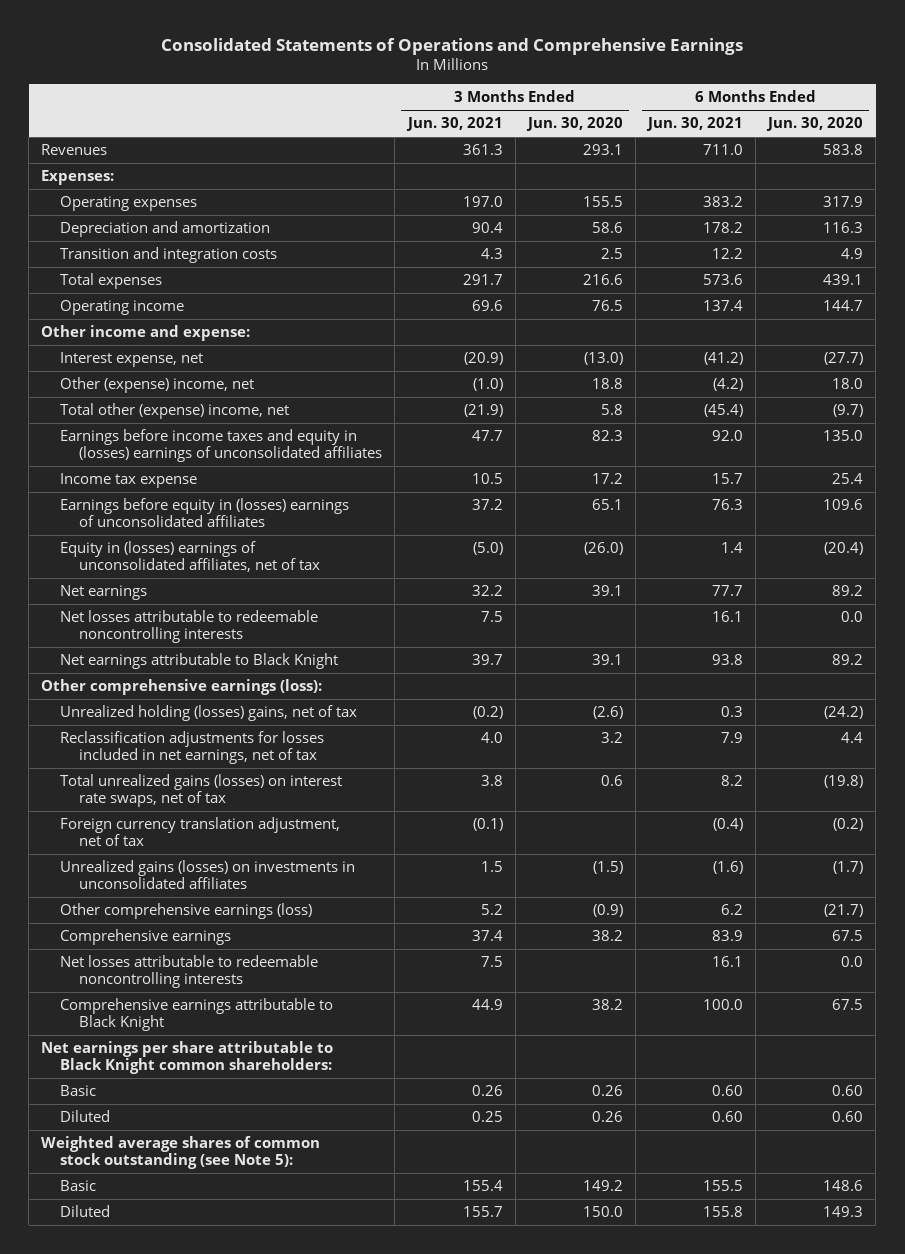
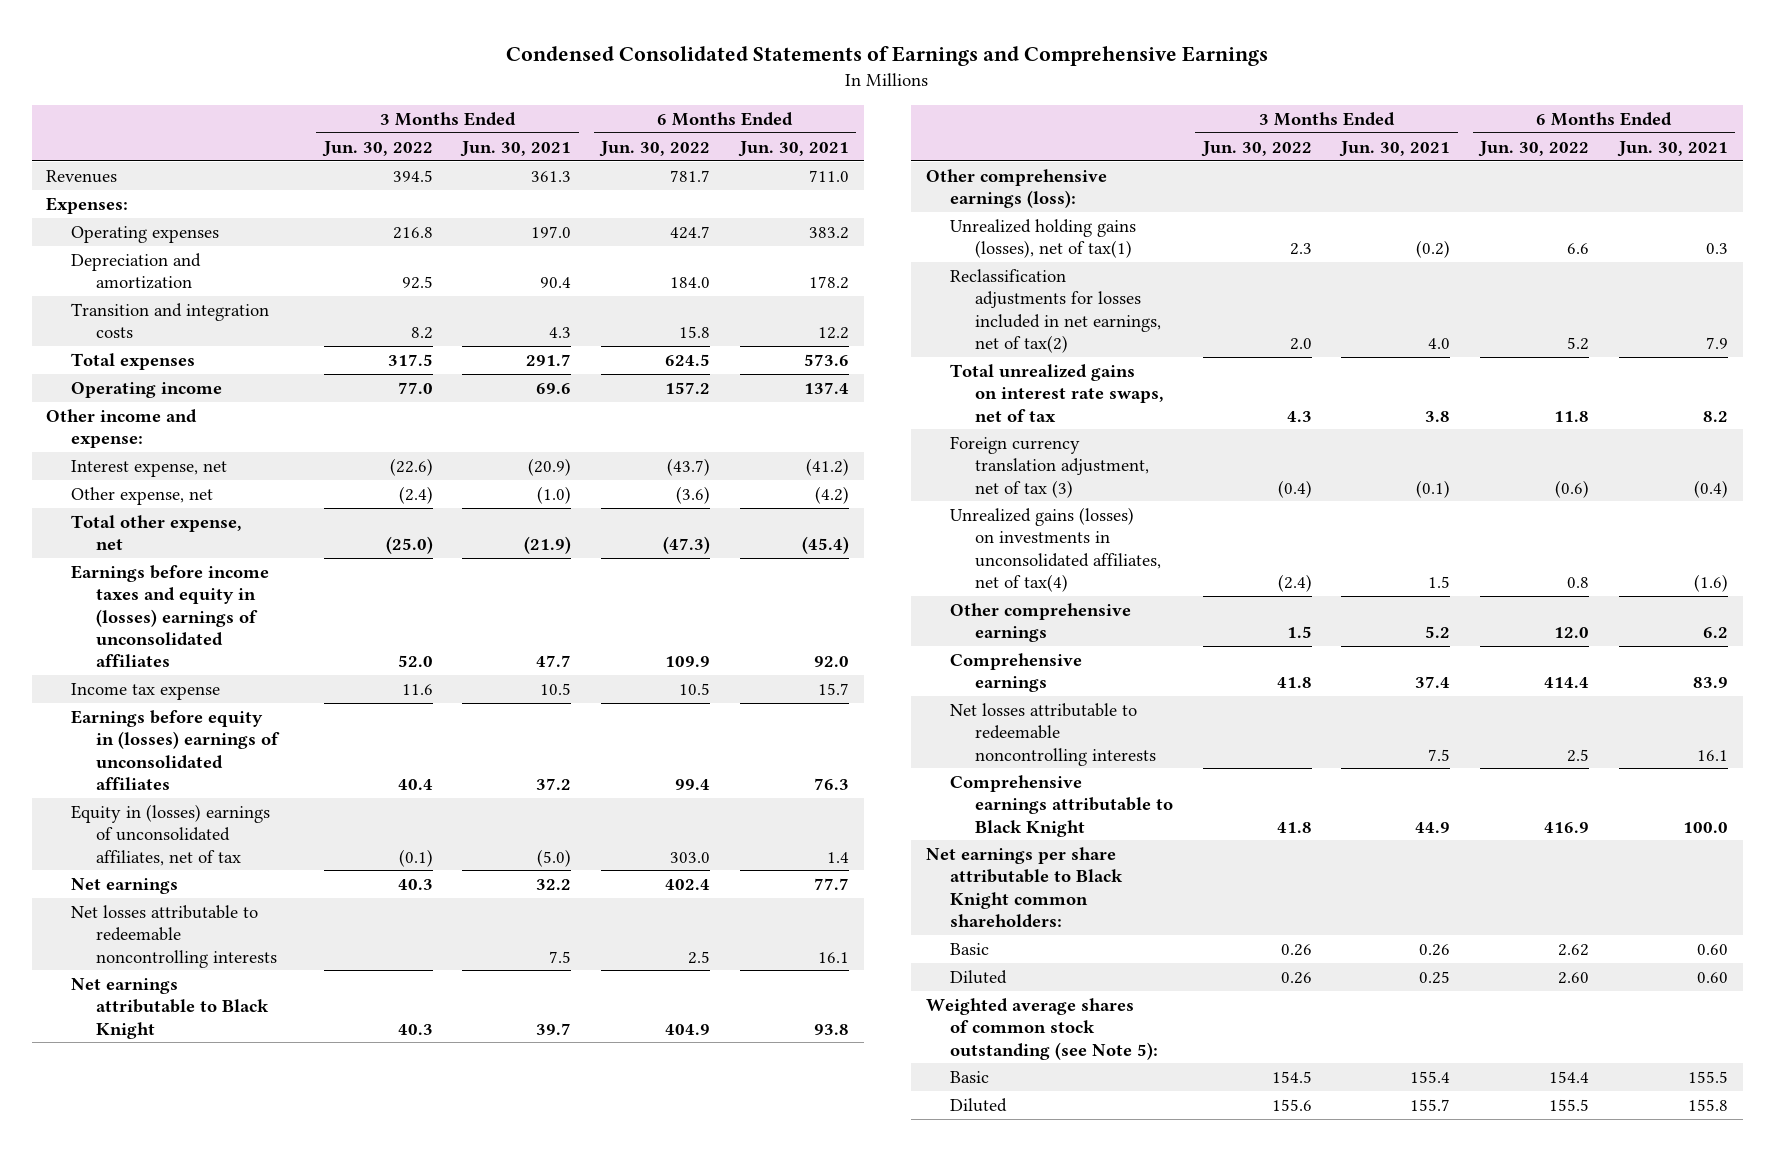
[161,37,744,55] Consolidated Statements of Operations and Comprehensive Earnings -> [506,45,1269,66] Condensed Consolidated Statements of Earnings and Comprehensive Earnings
[525,117,623,132] Jun. 30, 2020 -> none
[766,117,864,132] Jun. 30, 2020 -> none
none -> [321,140,433,157] Jun. 30, 2022
none -> [599,140,711,157] Jun. 30, 2022
[60,376,255,393] Other (expense) income, net -> [71,487,214,506] Other expense, net
[60,402,290,419] Total other (expense) income, net -> [71,515,243,551] Total other expense, net
[60,704,358,721] Unrealized holding (losses) gains, net of tax -> [950,219,1137,259] Unrealized holding gains (losses), net of tax(1)
[60,730,325,765] Reclassification adjustments for losses included in net earnings, net of tax -> [950,269,1161,353] Reclassification adjustments for losses included in net earnings, net of tax(2)
[60,773,343,808] Total unrealized gains (losses) on interest rate swaps, net of tax -> [950,364,1164,422] Total unrealized gains on interest rate swaps, net of tax
[60,816,341,847] Foreign currency translation adjustment, net of tax -> [950,436,1149,498] Foreign currency translation adjustment, net of tax (3)
[60,859,356,890] Unrealized gains (losses) on investments in unconsolidated affiliates -> [950,507,1161,592] Unrealized gains (losses) on investments in unconsolidated affiliates, net of tax(4)
[60,902,313,919] Other comprehensive earnings (loss) -> [950,603,1132,643] Other comprehensive earnings

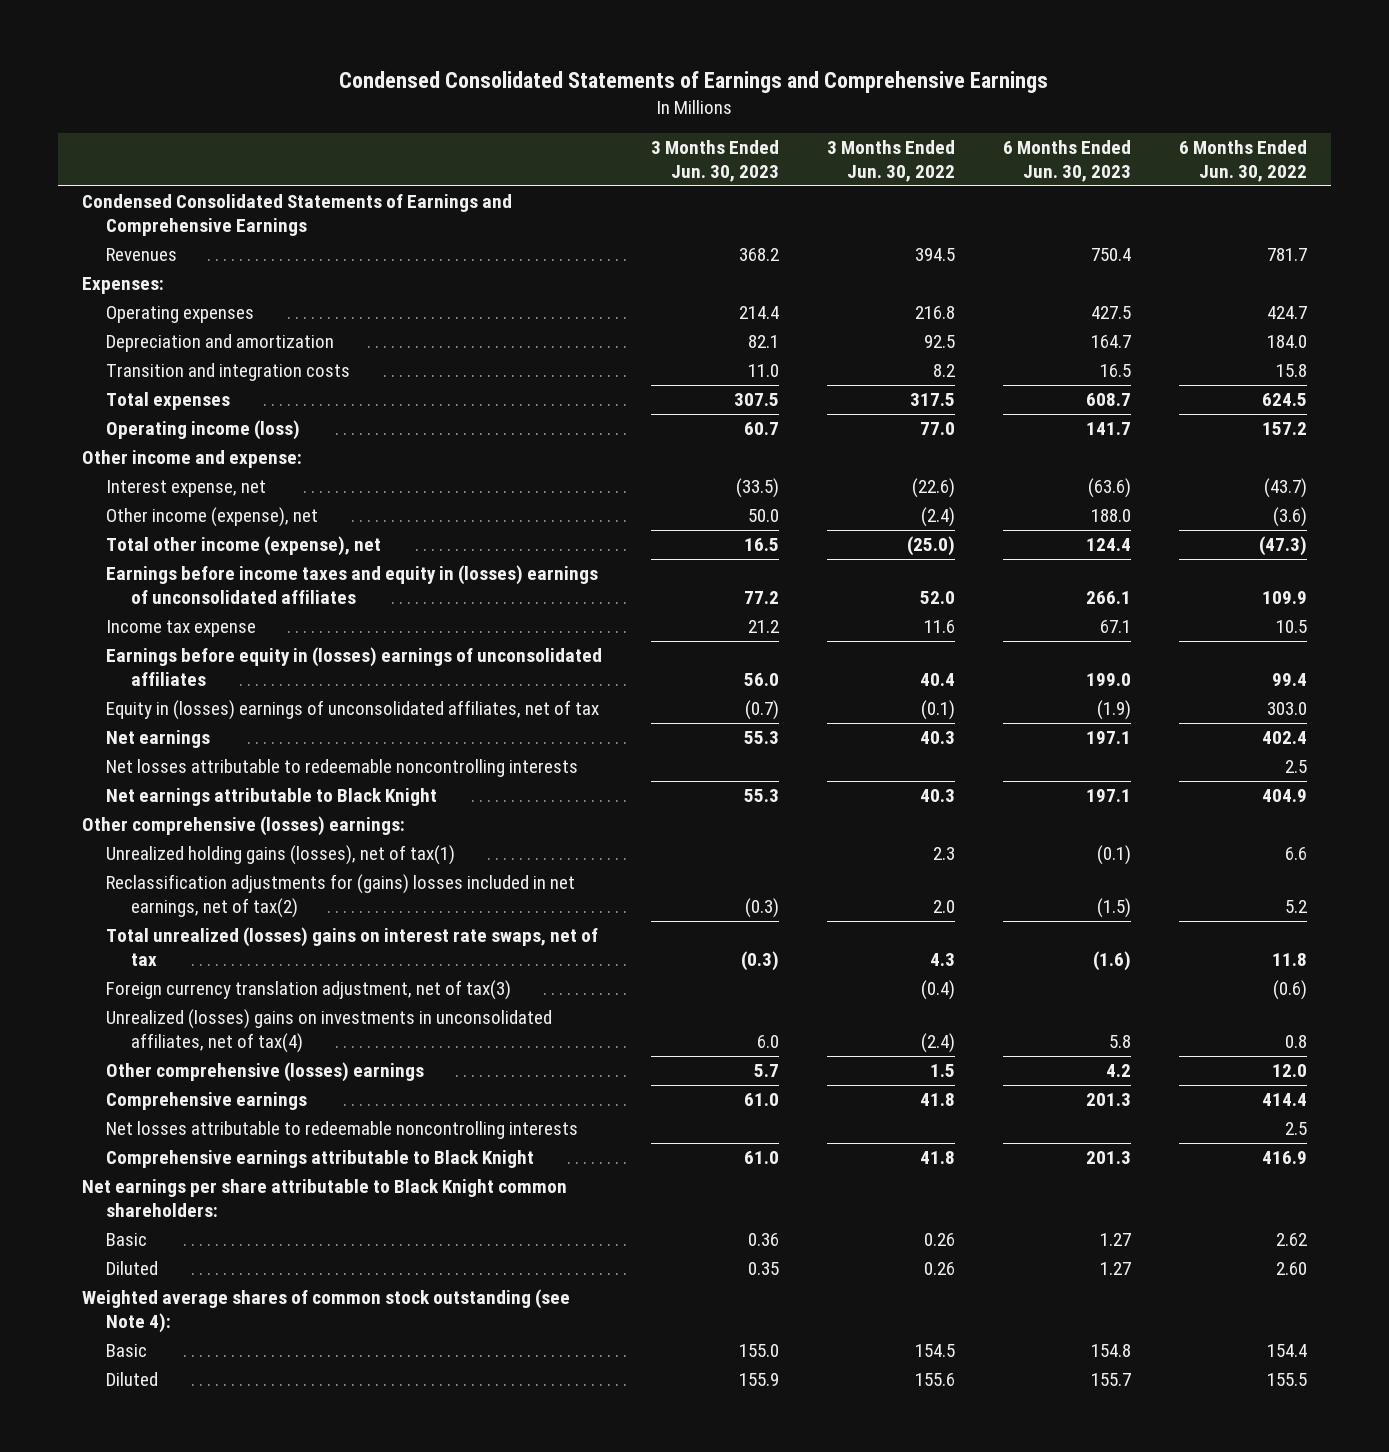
[460,140,572,157] Jun. 30, 2021 -> none
[737,140,849,157] Jun. 30, 2021 -> none
none -> [650,140,779,183] 3 Months Ended Jun. 30, 2023
none -> [1002,140,1131,183] 6 Months Ended Jun. 30, 2023
none -> [81,194,512,237] Condensed Consolidated Statements of Earnings and Comprehensive Earnings
[71,382,223,399] Operating income -> [106,420,301,441] Operating income (loss)
[71,487,214,506] Other expense, net -> [106,507,319,528] Other income (expense), net
[71,515,243,551] Total other expense, net -> [106,536,382,557] Total other income (expense), net
[925,169,1107,209] Other comprehensive earnings (loss): -> [81,816,405,837] Other comprehensive (losses) earnings:
[950,269,1161,353] Reclassification adjustments for losses included in net earnings, net of tax(2) -> [106,874,576,919] Reclassification adjustments for (gains) losses included in net earnings, net of tax(2)
[950,364,1164,422] Total unrealized gains on interest rate swaps, net of tax -> [106,927,599,967] Total unrealized (losses) gains on interest rate swaps, net of tax
[950,436,1149,498] Foreign currency translation adjustment, net of tax (3) -> [106,980,512,1001] Foreign currency translation adjustment, net of tax(3)
[950,507,1161,592] Unrealized gains (losses) on investments in unconsolidated affiliates, net of tax(4) -> [106,1009,553,1054] Unrealized (losses) gains on investments in unconsolidated affiliates, net of tax(4)
[950,603,1132,643] Other comprehensive earnings -> [106,1062,425,1083] Other comprehensive (losses) earnings
[925,998,1159,1060] Weighted average shares of common stock outstanding (see Note 5): -> [81,1289,570,1334] Weighted average shares of common stock outstanding (see Note 4):

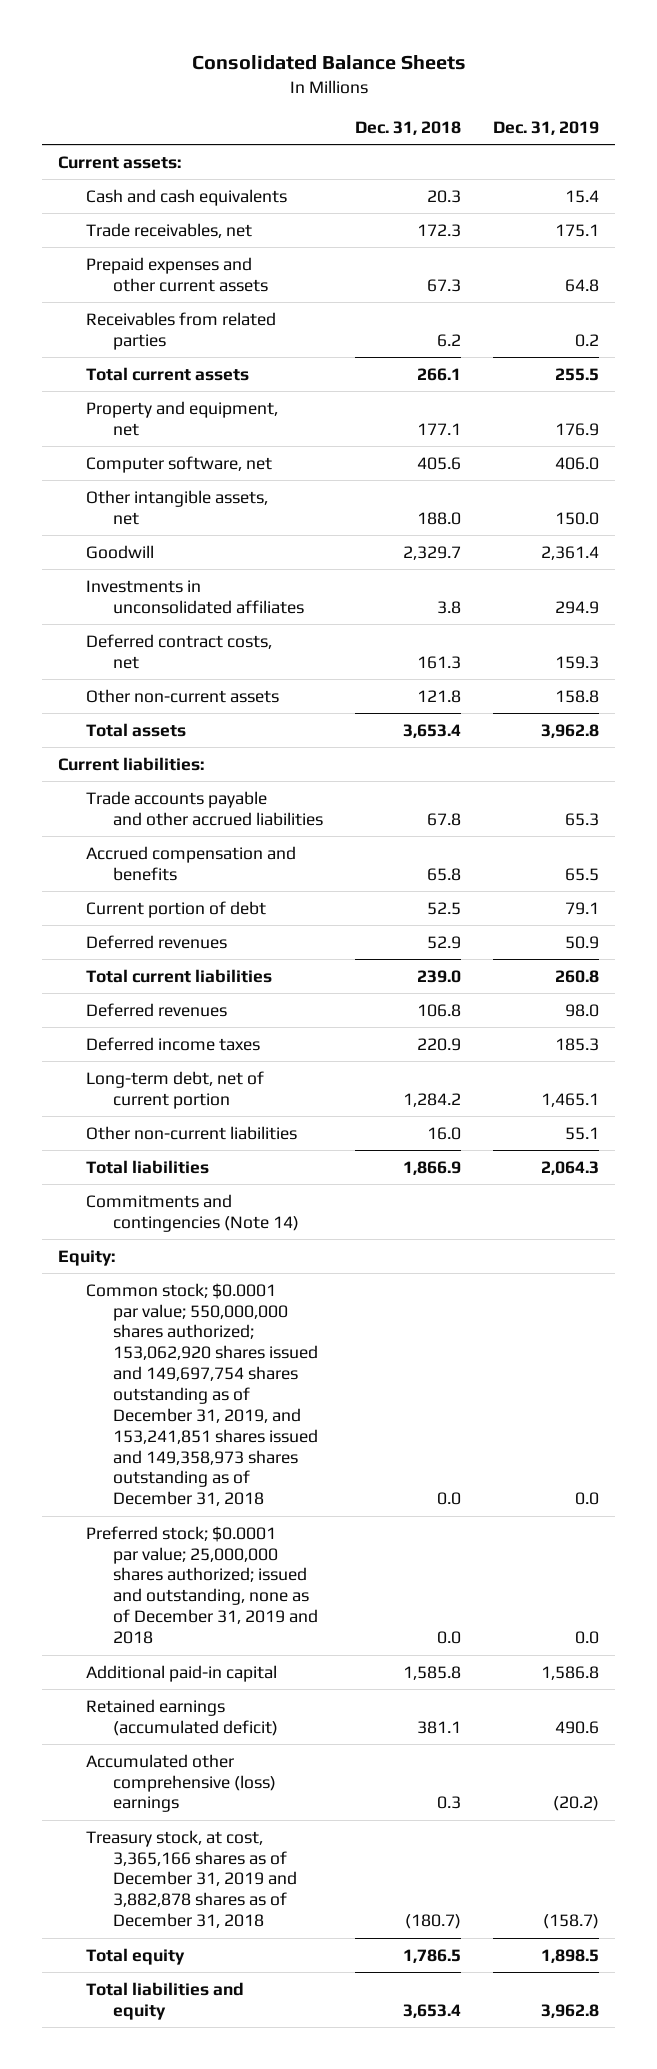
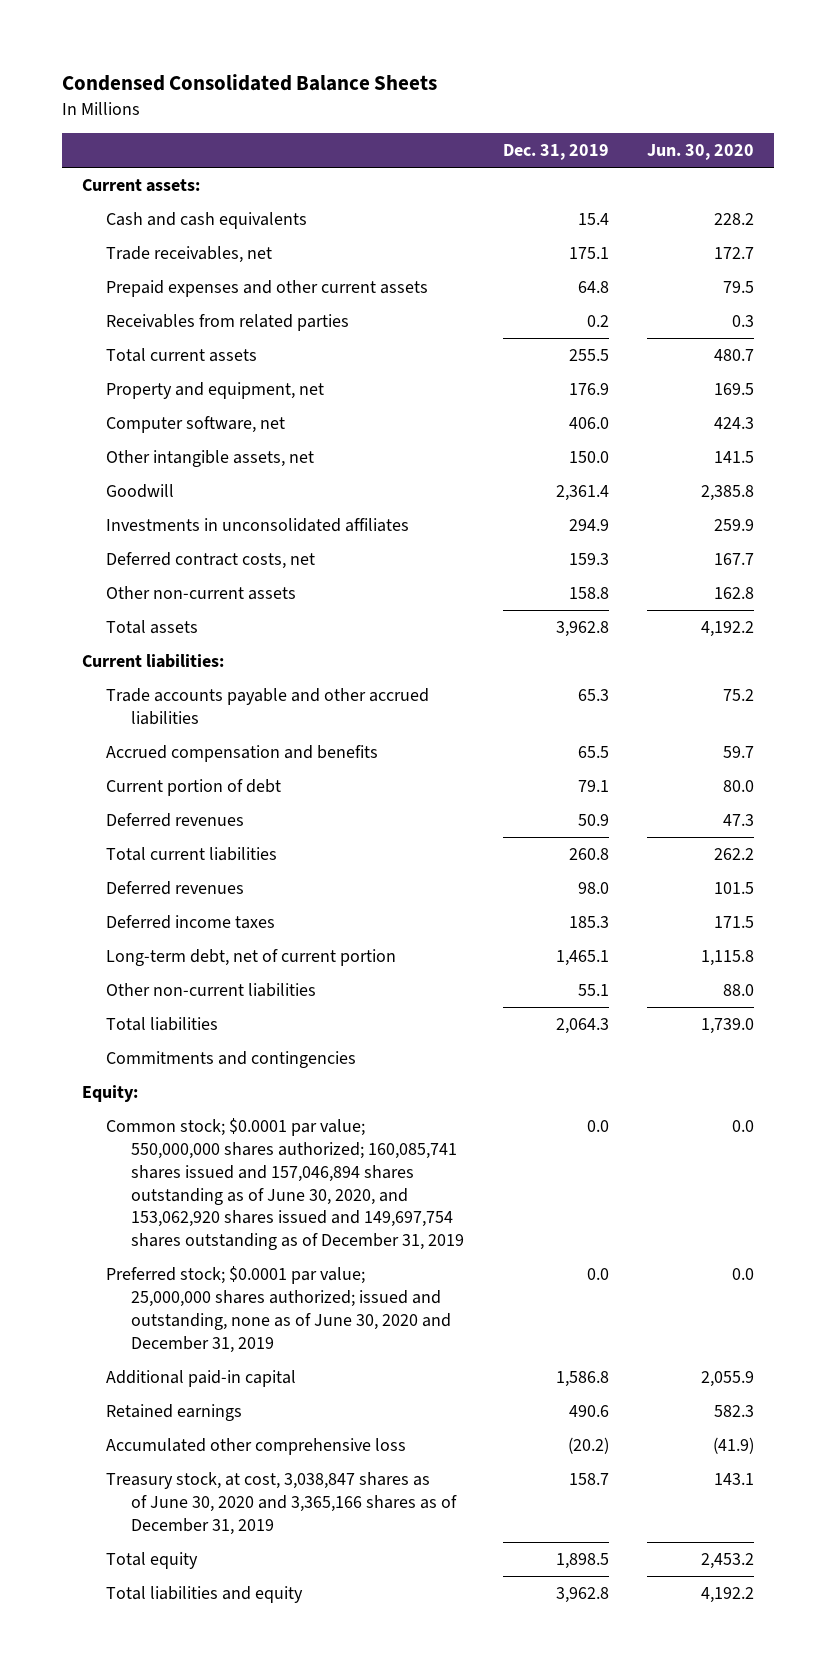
[191,55,466,71] Consolidated Balance Sheets -> [62,74,438,92] Condensed Consolidated Balance Sheets
[355,120,462,135] Dec. 31, 2018 -> none
none -> [647,144,755,161] Jun. 30, 2020
[85,1193,300,1232] Commitments and contingencies (Note 14) -> [106,1051,357,1069] Commitments and contingencies
[85,1282,319,1507] Common stock; $0.0001 par value; 550,000,000 shares authorized; 153,062,920 shares issued and 149,697,754 shares outstanding as of December 31, 2019, and 153,241,851 shares issued and 149,358,973 shares outstanding as of December 31, 2018 -> [106,1118,464,1251] Common stock; $0.0001 par value; 550,000,000 shares authorized; 160,085,741 shares issued and 157,046,894 shares outstanding as of June 30, 2020, and 153,062,920 shares issued and 149,697,754 shares outstanding as of December 31, 2019
[85,1525,319,1645] Preferred stock; $0.0001 par value; 25,000,000 shares authorized; issued and outstanding, none as of December 31, 2019 and 2018 -> [106,1266,451,1353] Preferred stock; $0.0001 par value; 25,000,000 shares authorized; issued and outstanding, none as of June 30, 2020 and December 31, 2019
[85,1698,279,1736] Retained earnings (accumulated deficit) -> [106,1404,243,1422] Retained earnings
[85,1753,277,1813] Accumulated other comprehensive (loss) earnings -> [106,1438,407,1456] Accumulated other comprehensive loss
[85,1829,298,1929] Treasury stock, at cost, 3,365,166 shares as of December 31, 2019 and 3,882,878 shares as of December 31, 2018 -> [106,1472,457,1535] Treasury stock, at cost, 3,038,847 shares as of June 30, 2020 and 3,365,166 shares as of December 31, 2019
[542,1914,599,1930] (158.7) -> [568,1473,609,1486] 158.7

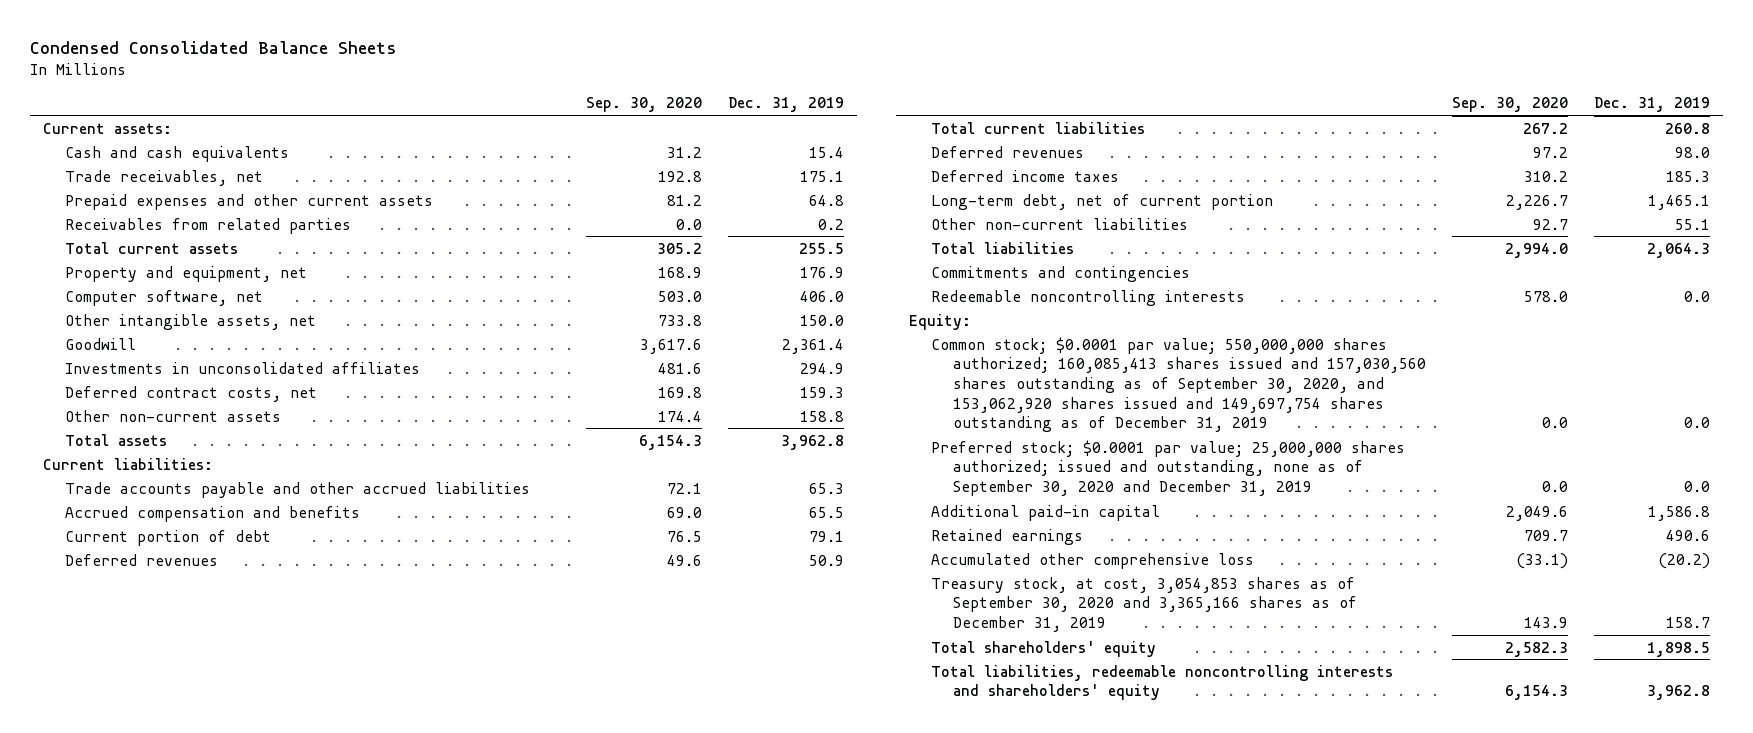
[647,144,755,161] Jun. 30, 2020 -> none
none -> [585,97,702,113] Sep. 30, 2020
none -> [930,289,1245,306] Redeemable noncontrolling interests
[106,1118,464,1251] Common stock; $0.0001 par value; 550,000,000 shares authorized; 160,085,741 shares issued and 157,046,894 shares outstanding as of June 30, 2020, and 153,062,920 shares issued and 149,697,754 shares outstanding as of December 31, 2019 -> [930,336,1426,433] Common stock; $0.0001 par value; 550,000,000 shares authorized; 160,085,413 shares issued and 157,030,560 shares outstanding as of September 30, 2020, and 153,062,920 shares issued and 149,697,754 shares outstanding as of December 31, 2019
[106,1266,451,1353] Preferred stock; $0.0001 par value; 25,000,000 shares authorized; issued and outstanding, none as of June 30, 2020 and December 31, 2019 -> [930,439,1405,496] Preferred stock; $0.0001 par value; 25,000,000 shares authorized; issued and outstanding, none as of September 30, 2020 and December 31, 2019
[106,1472,457,1535] Treasury stock, at cost, 3,038,847 shares as of June 30, 2020 and 3,365,166 shares as of December 31, 2019 -> [930,576,1357,632] Treasury stock, at cost, 3,054,853 shares as of September 30, 2020 and 3,365,166 shares as of December 31, 2019
[106,1552,199,1570] Total equity -> [930,640,1156,657] Total shareholders' equity
[106,1586,304,1604] Total liabilities and equity -> [930,664,1393,701] Total liabilities, redeemable noncontrolling interests and shareholders' equity

